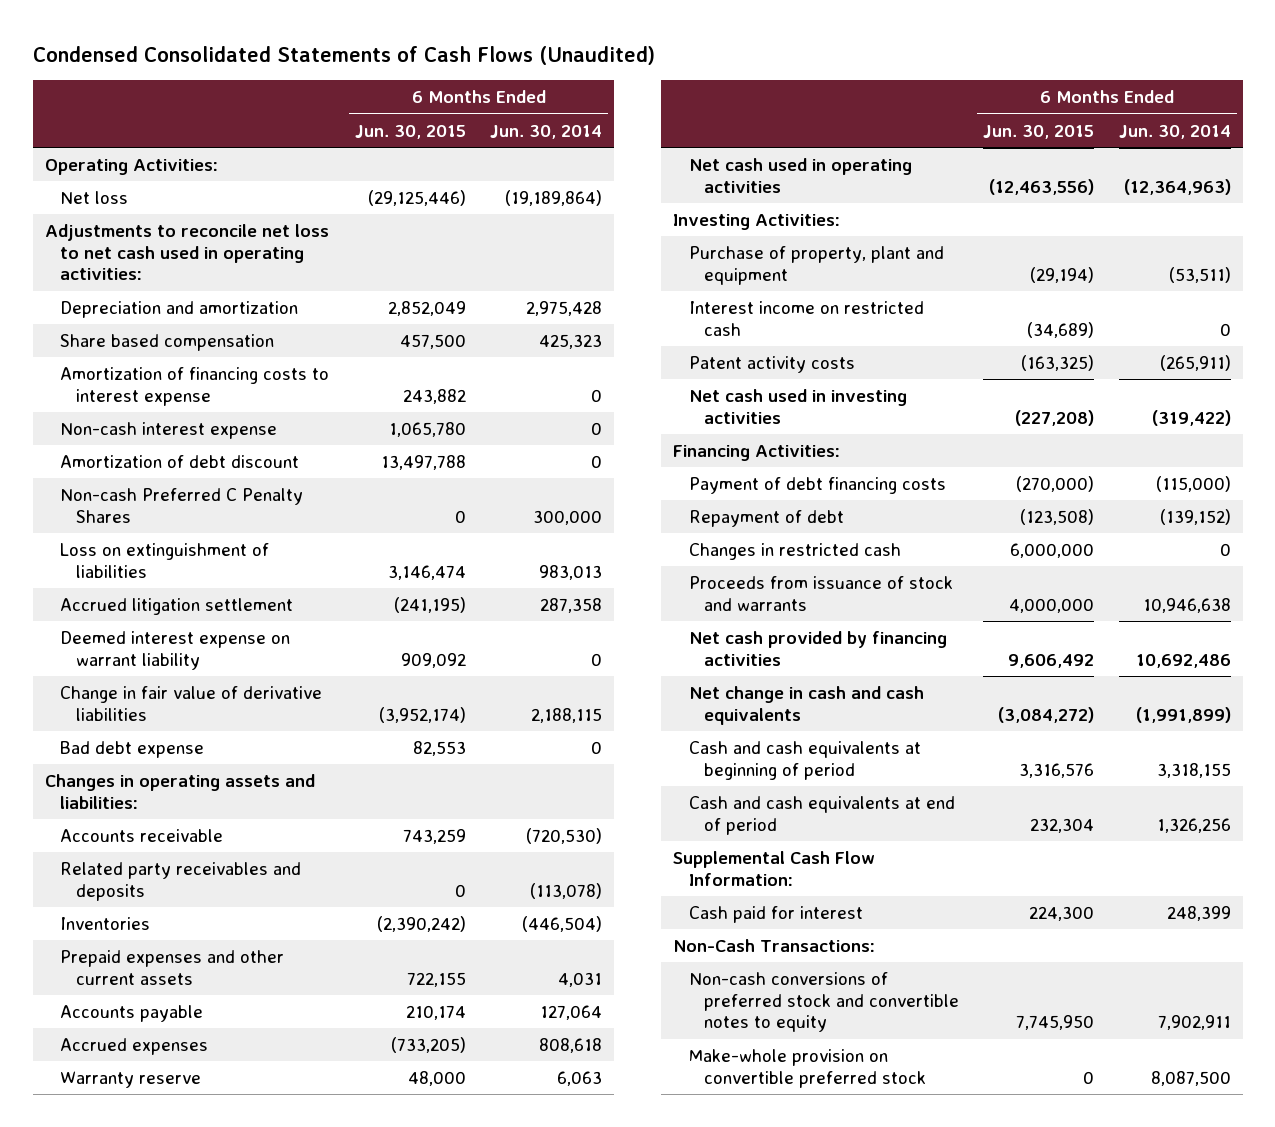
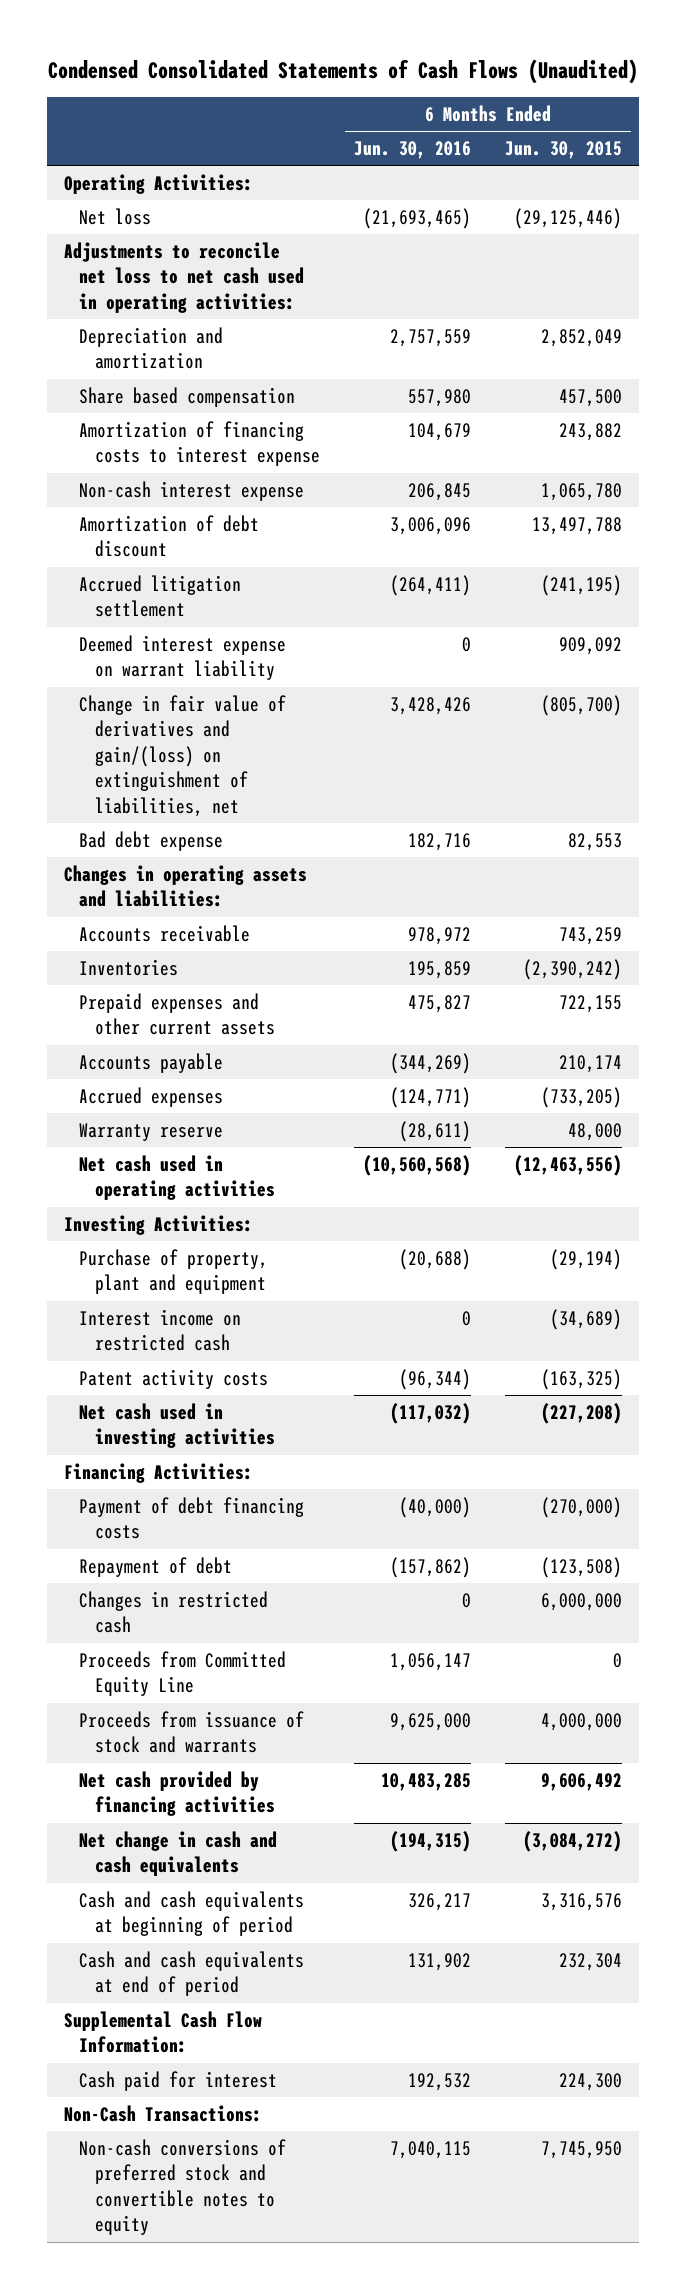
[490,124,603,139] Jun. 30, 2014 -> none
none -> [353,141,471,160] Jun. 30, 2016
[60,488,304,523] Non-cash Preferred C Penalty Shares -> none
[60,543,270,578] Loss on extinguishment of liabilities -> none
[60,686,323,721] Change in fair value of derivative liabilities -> none
none -> [79,694,287,818] Change in fair value of derivatives and gain/(loss) on extinguishment of liabilities, net
[60,862,302,901] Related party receivables and deposits -> none
none -> [79,1650,287,1697] Proceeds from Committed Equity Line
[688,1049,927,1088] Make-whole provision on convertible preferred stock -> none

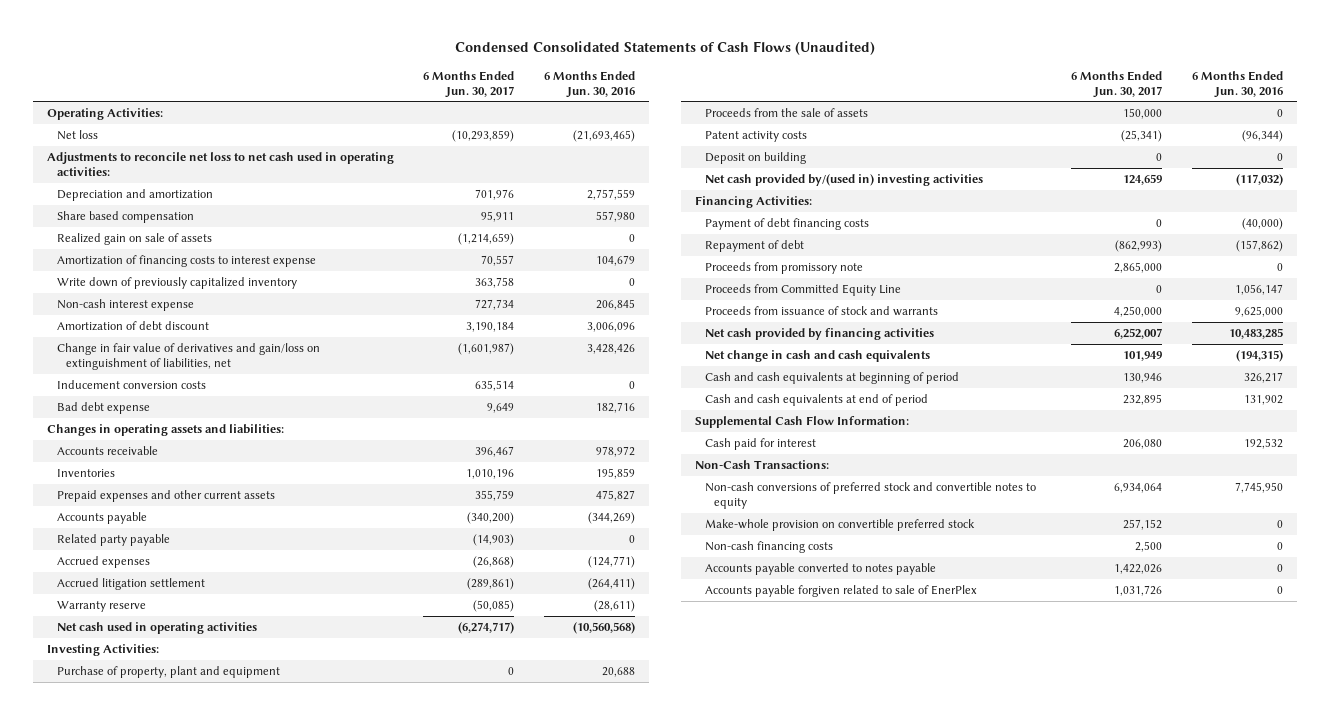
[505,141,623,160] Jun. 30, 2015 -> none
none -> [423,70,515,98] 6 Months Ended Jun. 30, 2017
none -> [56,232,212,245] Realized gain on sale of assets
none -> [56,276,297,289] Write down of previously capitalized inventory
[79,634,287,681] Deemed interest expense on warrant liability -> none
[79,694,287,818] Change in fair value of derivatives and gain/(loss) on extinguishment of liabilities, net -> [56,342,320,370] Change in fair value of derivatives and gain/loss on extinguishment of liabilities, net
none -> [56,379,206,389] Inducement conversion costs
none -> [56,533,170,546] Related party payable
[79,574,242,618] Accrued litigation settlement -> [56,577,205,590] Accrued litigation settlement
[79,1308,242,1352] Interest income on restricted cash -> none
[398,1248,471,1270] (20,688) -> [601,666,635,677] 20,688
none -> [704,107,868,117] Proceeds from the sale of assets
none -> [704,151,806,164] Deposit on building
[79,1402,275,1449] Net cash used in investing activities -> [704,173,983,186] Net cash provided by/(used in) investing activities
[79,1590,269,1634] Changes in restricted cash -> none
none -> [704,261,863,274] Proceeds from promissory note
[389,2140,471,2159] 7,040,115 -> [1234,481,1283,493] 7,745,950
none -> [704,518,975,531] Make-whole provision on convertible preferred stock
none -> [704,540,833,553] Non-cash financing costs
none -> [704,562,936,575] Accounts payable converted to notes payable
none -> [704,584,977,597] Accounts payable forgiven related to sale of EnerPlex

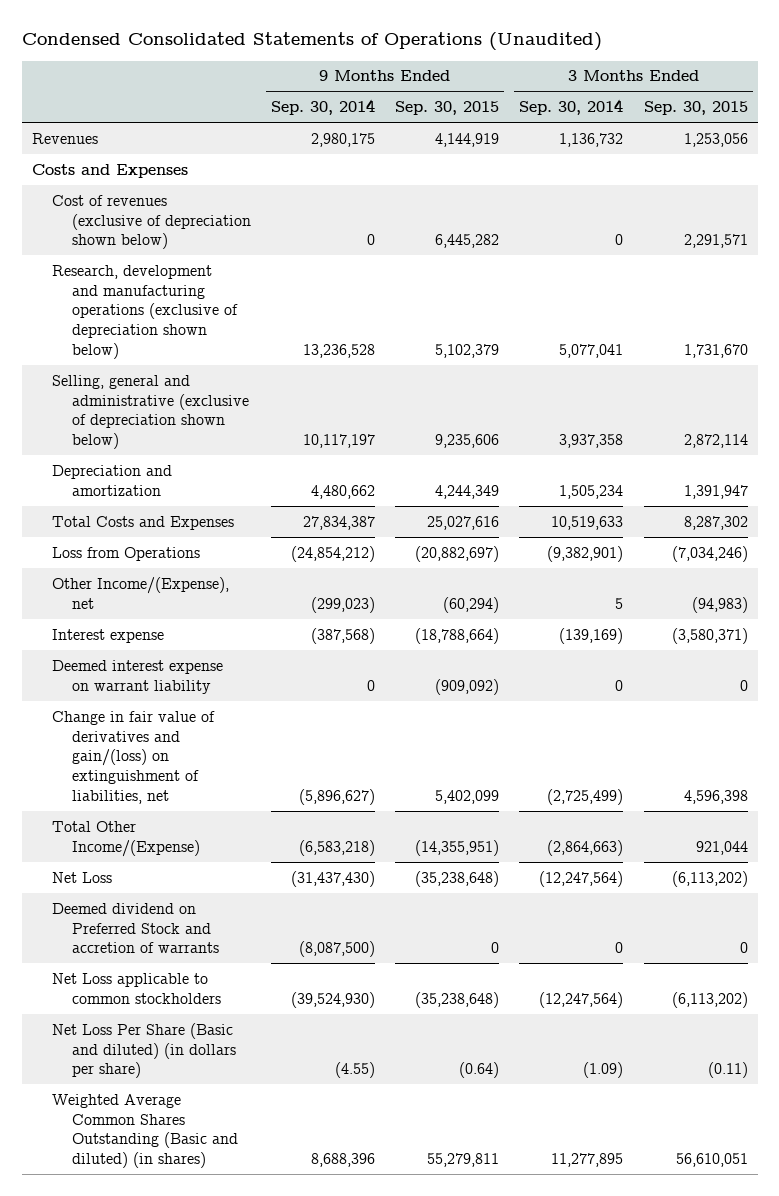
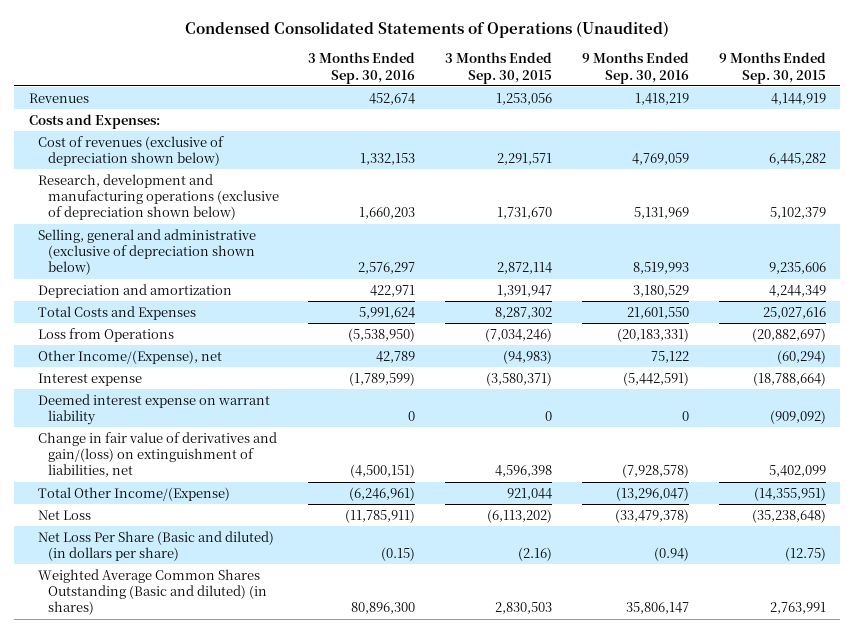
[270,99,375,116] Sep. 30, 2014 -> none
[519,99,624,116] Sep. 30, 2014 -> none
none -> [308,52,416,84] 3 Months Ended Sep. 30, 2016
none -> [581,52,689,84] 9 Months Ended Sep. 30, 2016
[31,163,188,178] Costs and Expenses -> [28,113,160,129] Costs and Expenses:
[51,902,219,954] Deemed dividend on Preferred Stock and accretion of warrants -> none
[51,972,221,1004] Net Loss applicable to common stockholders -> none
[459,1062,500,1079] (0.64) -> [784,547,826,562] (12.75)
[707,1062,748,1079] (0.11) -> [518,547,553,562] (2.16)
[427,1153,500,1168] 55,279,811 -> [769,602,826,615] 2,763,991
[675,1153,748,1168] 56,610,051 -> [495,602,553,615] 2,830,503

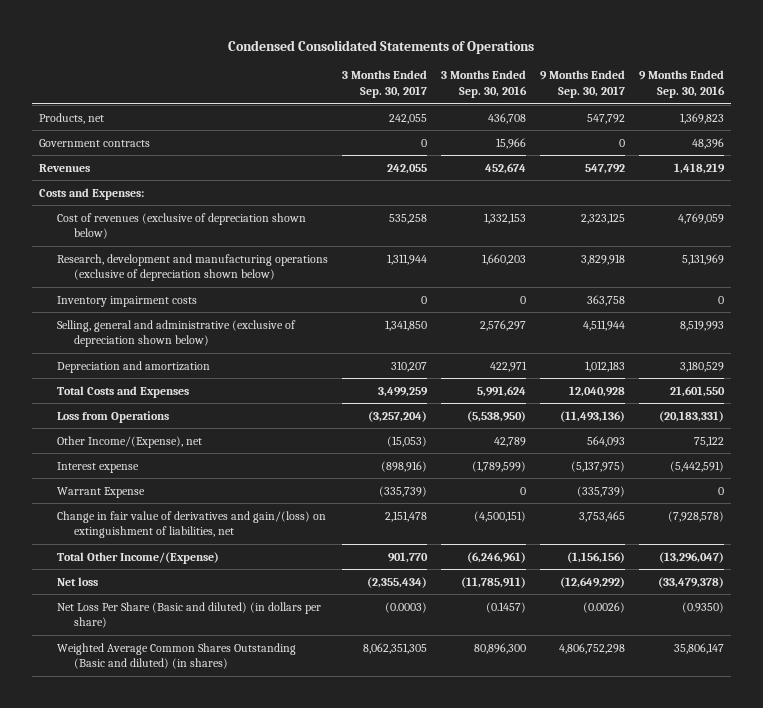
[185,21,670,39] Condensed Consolidated Statements of Operations (Unaudited) -> [228,39,535,54] Condensed Consolidated Statements of Operations
[445,52,553,84] 3 Months Ended Sep. 30, 2015 -> none
[718,52,826,84] 9 Months Ended Sep. 30, 2015 -> none
none -> [341,70,427,99] 3 Months Ended Sep. 30, 2017
none -> [539,70,625,99] 9 Months Ended Sep. 30, 2017
none -> [38,112,104,124] Products, net
none -> [38,138,150,147] Government contracts
none -> [56,295,197,307] Inventory impairment costs
[38,393,271,426] Deemed interest expense on warrant liability -> [56,486,145,498] Warrant Expense
[38,509,92,520] Net Loss -> [56,576,98,586] Net loss
[381,547,416,562] (0.15) -> [485,601,526,613] (0.1457)
[653,547,689,562] (0.94) -> [681,601,724,613] (0.9350)

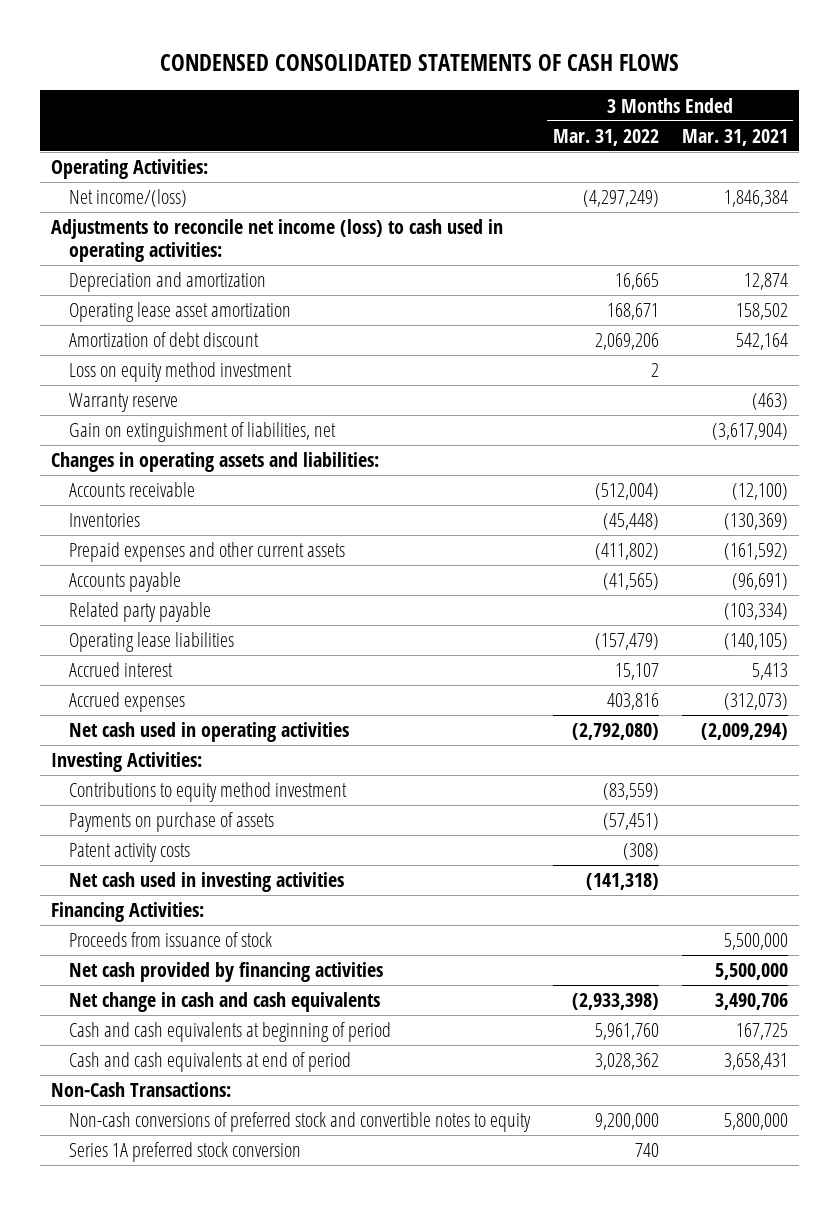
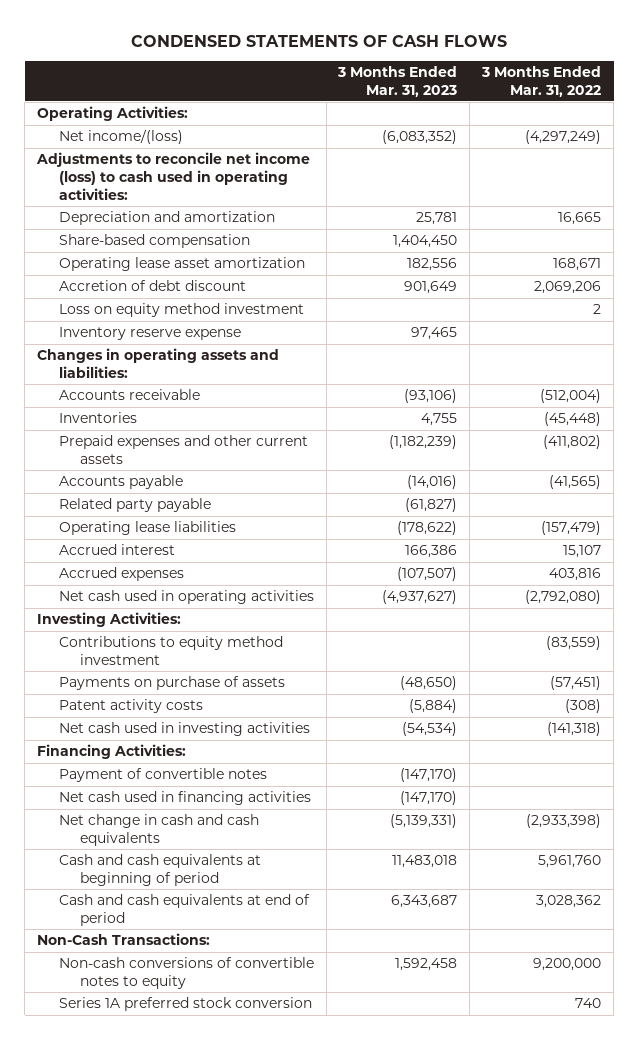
[160,53,680,71] CONDENSED CONSOLIDATED STATEMENTS OF CASH FLOWS -> [131,34,508,47] CONDENSED STATEMENTS OF CASH FLOWS
[681,128,788,146] Mar. 31, 2021 -> none
none -> [337,65,458,97] 3 Months Ended Mar. 31, 2023
none -> [58,234,250,249] Share-based compensation
[69,332,260,348] Amortization of debt discount -> [58,280,246,292] Accretion of debt discount
[69,393,179,413] Warranty reserve -> none
[69,422,337,443] Gain on extinguishment of liabilities, net -> none
none -> [58,327,241,341] Inventory reserve expense
[69,932,273,948] Proceeds from issuance of stock -> none
none -> [58,768,267,783] Payment of convertible notes
[69,962,384,983] Net cash provided by financing activities -> [58,791,311,806] Net cash used in financing activities
[69,1112,532,1133] Non-cash conversions of preferred stock and convertible notes to equity -> [58,957,314,989] Non-cash conversions of convertible notes to equity

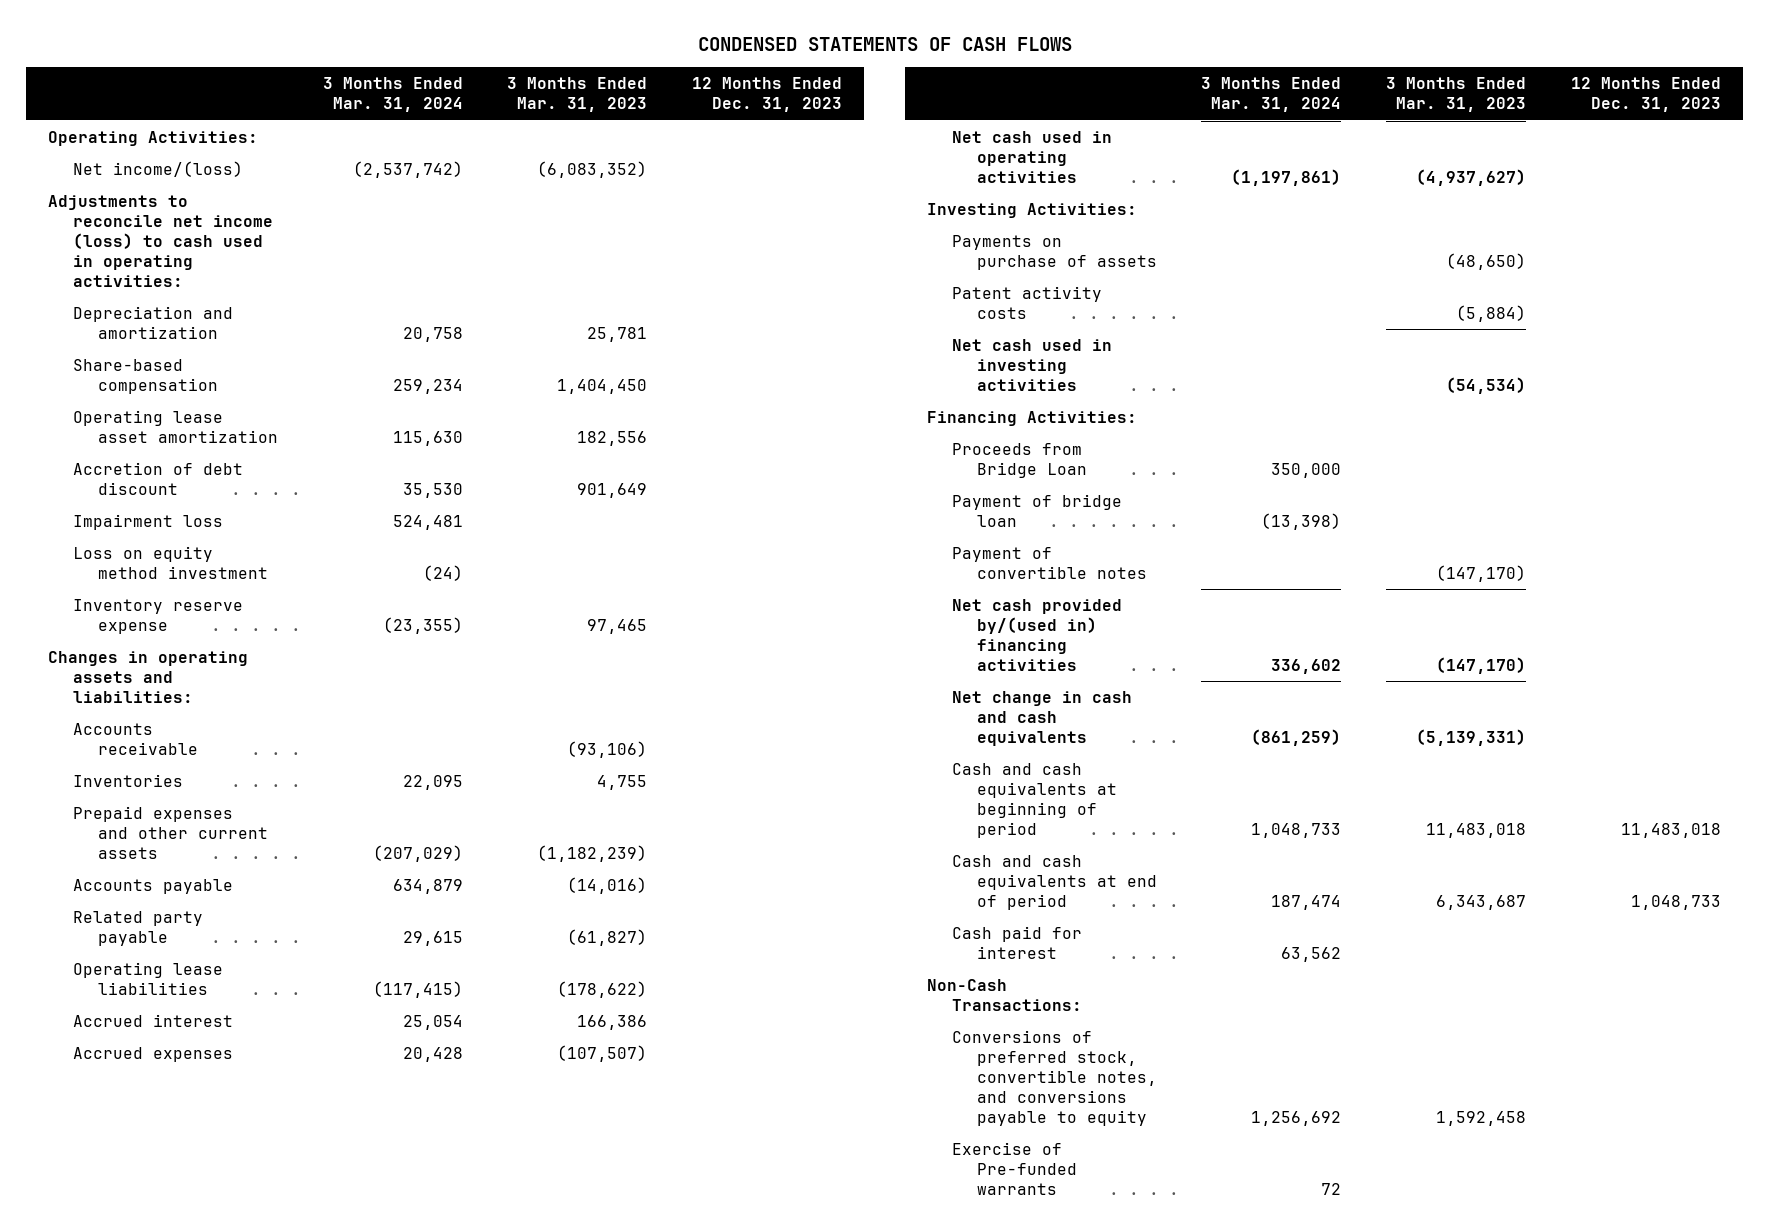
[481,65,602,97] 3 Months Ended Mar. 31, 2022 -> none
none -> [322,77,463,113] 3 Months Ended Mar. 31, 2024
none -> [692,77,843,113] 12 Months Ended Dec. 31, 2023
none -> [73,514,224,531] Impairment loss
[58,636,283,665] Contributions to equity method investment -> none
none -> [951,443,1087,478] Proceeds from Bridge Loan
none -> [951,494,1122,527] Payment of bridge loan
[58,791,311,806] Net cash used in financing activities -> [951,599,1122,671] Net cash provided by/(used in) financing activities
none -> [951,926,1082,959] Cash paid for interest
[58,997,312,1012] Series 1A preferred stock conversion -> none
[58,957,314,989] Non-cash conversions of convertible notes to equity -> [951,1030,1157,1126] Conversions of preferred stock, convertible notes, and conversions payable to equity
none -> [951,1142,1077,1195] Exercise of Pre-funded warrants

